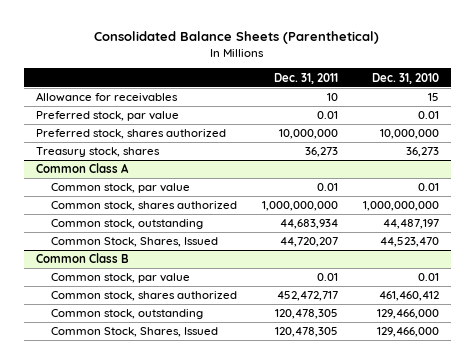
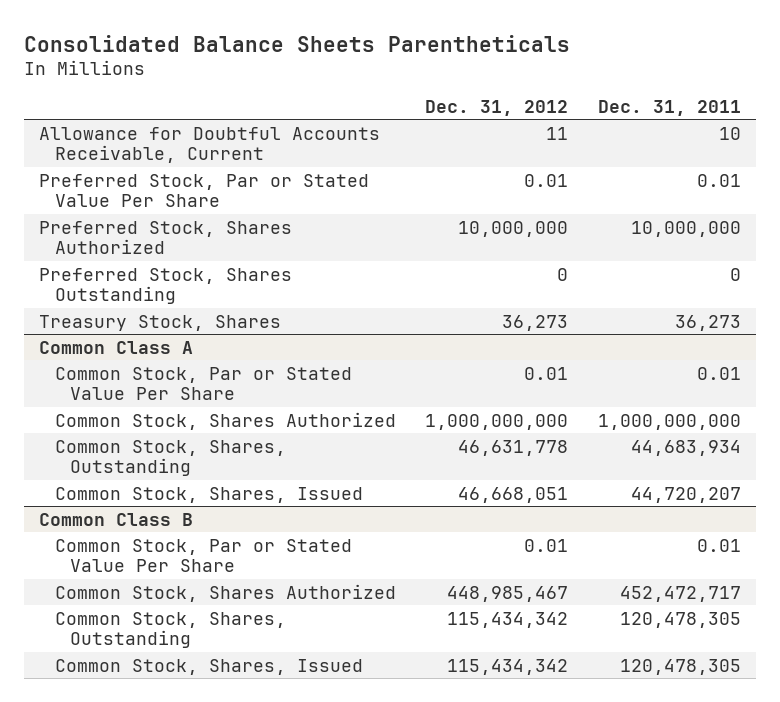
[94,31,380,45] Consolidated Balance Sheets (Parenthetical) -> [24,34,571,52] Consolidated Balance Sheets Parentheticals
[371,72,439,84] Dec. 31, 2010 -> none
none -> [425,99,569,116] Dec. 31, 2012
[36,92,179,103] Allowance for receivables -> [39,126,381,164] Allowance for Doubtful Accounts Receivable, Current
[36,111,180,122] Preferred stock, par value -> [39,173,370,208] Preferred Stock, Par or Stated Value Per Share
[36,129,227,140] Preferred stock, shares authorized -> [39,220,293,255] Preferred Stock, Shares Authorized
none -> [39,267,293,305] Preferred Stock, Shares Outstanding
[36,147,161,158] Treasury stock, shares -> [39,314,282,331] Treasury Stock, Shares
[51,183,191,194] Common stock, par value -> [54,366,352,401] Common Stock, Par or Stated Value Per Share
[51,201,238,212] Common stock, shares authorized -> [54,411,396,430] Common Stock, Shares Authorized
[51,219,204,230] Common stock, outstanding -> [54,439,286,477] Common Stock, Shares, Outstanding
[51,273,191,284] Common stock, par value -> [54,538,352,573] Common Stock, Par or Stated Value Per Share
[51,291,238,302] Common stock, shares authorized -> [54,583,396,602] Common Stock, Shares Authorized
[51,309,204,320] Common stock, outstanding -> [54,611,286,649] Common Stock, Shares, Outstanding

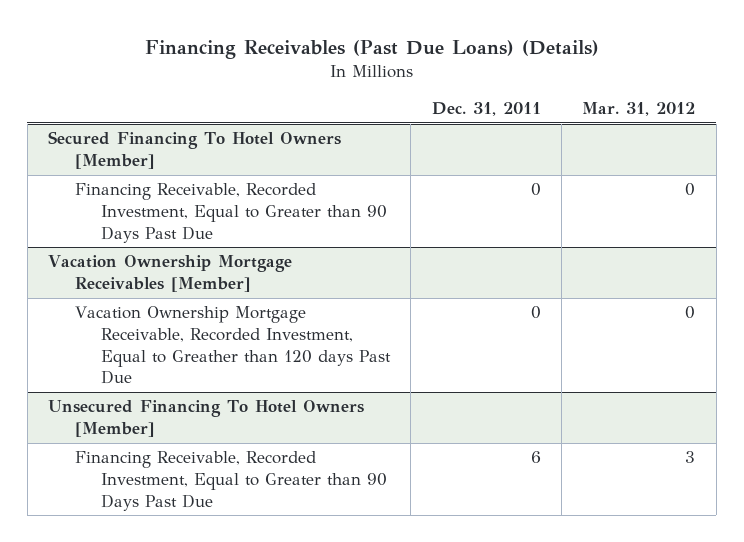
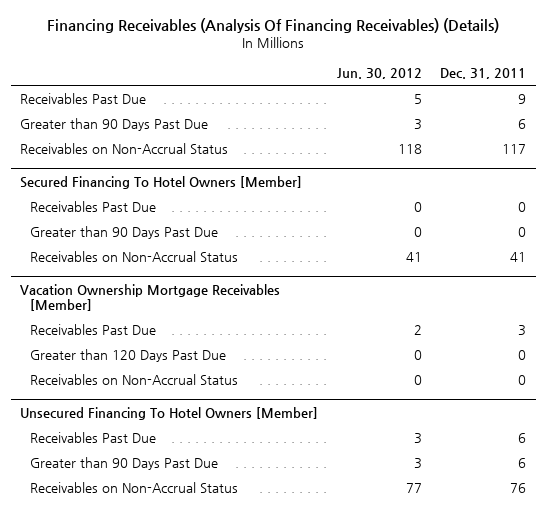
[144,39,599,59] Financing Receivables (Past Due Loans) (Details) -> [47,18,500,34] Financing Receivables (Analysis Of Financing Receivables) (Details)
[582,102,696,117] Mar. 31, 2012 -> none
none -> [336,67,422,79] Jun. 30, 2012
none -> [19,93,146,105] Receivables Past Due
none -> [19,118,208,132] Greater than 90 Days Past Due
none -> [19,143,228,155] Receivables on Non-Accrual Status
none -> [30,201,157,213] Receivables Past Due
[74,183,387,243] Financing Receivable, Recorded Investment, Equal to Greater than 90 Days Past Due -> [30,226,219,240] Greater than 90 Days Past Due
none -> [30,251,239,263] Receivables on Non-Accrual Status
none -> [30,324,157,336] Receivables Past Due
[74,306,391,385] Vacation Ownership Mortgage Receivable, Recorded Investment, Equal to Greather than 120 days Past Due -> [30,349,227,363] Greater than 120 Days Past Due
none -> [30,374,239,386] Receivables on Non-Accrual Status
none -> [30,432,157,444] Receivables Past Due
[74,451,387,511] Financing Receivable, Recorded Investment, Equal to Greater than 90 Days Past Due -> [30,457,219,471] Greater than 90 Days Past Due
none -> [30,482,239,494] Receivables on Non-Accrual Status

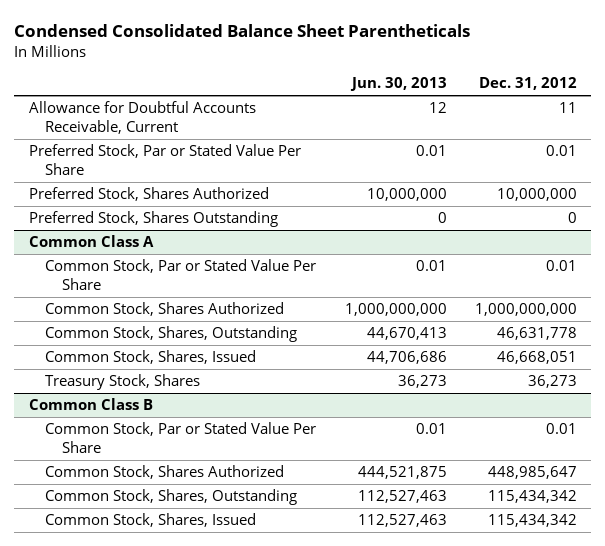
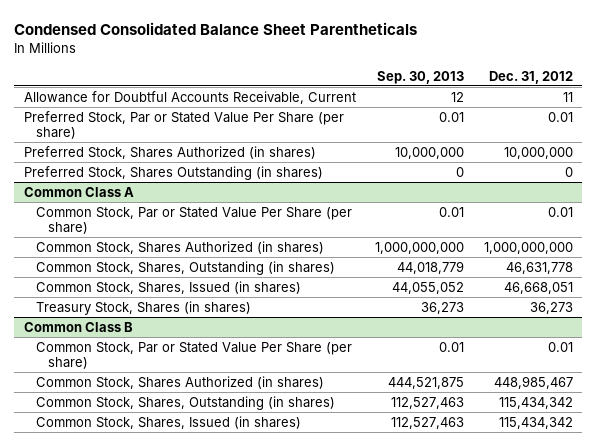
[349,77,447,92] Jun. 30, 2013 -> none
none -> [377,70,465,84] Sep. 30, 2013
[28,144,301,175] Preferred Stock, Par or Stated Value Per Share -> [24,110,345,140] Preferred Stock, Par or Stated Value Per Share (per share)
[28,187,269,202] Preferred Stock, Shares Authorized -> [24,145,317,159] Preferred Stock, Shares Authorized (in shares)
[28,211,278,228] Preferred Stock, Shares Outstanding -> [24,165,324,180] Preferred Stock, Shares Outstanding (in shares)
[45,259,317,290] Common Stock, Par or Stated Value Per Share -> [36,206,353,235] Common Stock, Par or Stated Value Per Share (per share)
[45,302,285,317] Common Stock, Shares Authorized -> [36,240,325,254] Common Stock, Shares Authorized (in shares)
[45,326,298,343] Common Stock, Shares, Outstanding -> [36,260,336,275] Common Stock, Shares, Outstanding (in shares)
[45,350,257,365] Common Stock, Shares, Issued -> [36,280,302,294] Common Stock, Shares, Issued (in shares)
[45,374,201,391] Treasury Stock, Shares -> [36,300,252,315] Treasury Stock, Shares (in shares)
[45,422,317,453] Common Stock, Par or Stated Value Per Share -> [36,341,353,370] Common Stock, Par or Stated Value Per Share (per share)
[45,465,285,480] Common Stock, Shares Authorized -> [36,375,325,389] Common Stock, Shares Authorized (in shares)
[487,466,577,480] 448,985,647 -> [493,375,573,389] 448,985,467
[45,489,298,506] Common Stock, Shares, Outstanding -> [36,395,336,410] Common Stock, Shares, Outstanding (in shares)
[45,513,257,528] Common Stock, Shares, Issued -> [36,415,302,429] Common Stock, Shares, Issued (in shares)

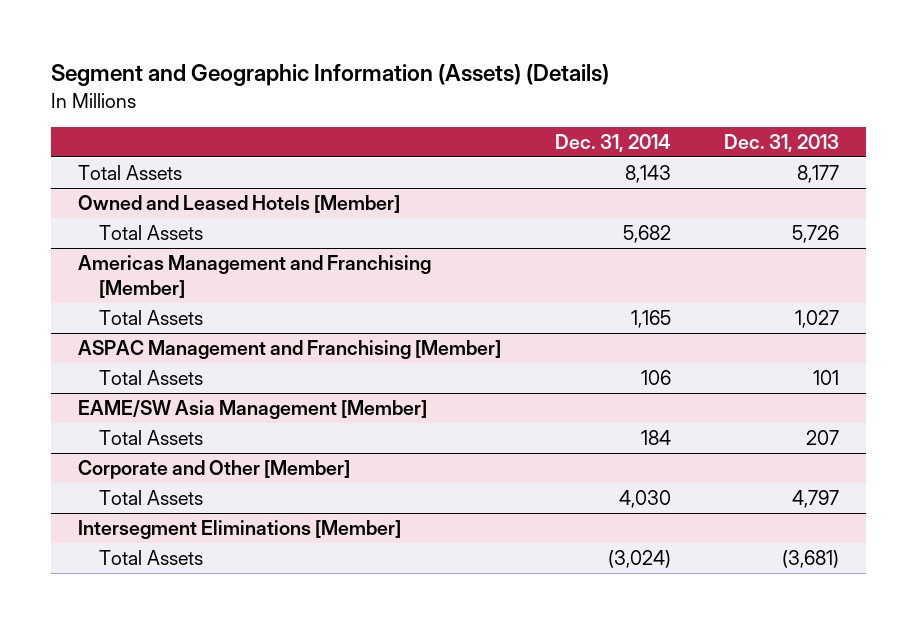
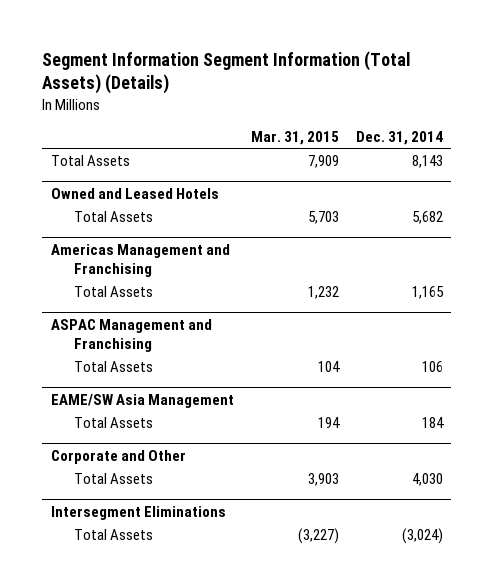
[50,64,609,87] Segment and Geographic Information (Assets) (Details) -> [42,50,411,95] Segment Information Segment Information (Total Assets) (Details)
[724,134,840,153] Dec. 31, 2013 -> none
none -> [250,130,339,145] Mar. 31, 2015
[77,195,400,214] Owned and Leased Hotels [Member] -> [50,187,219,199] Owned and Leased Hotels
[77,255,431,298] Americas Management and Franchising [Member] -> [50,243,230,278] Americas Management and Franchising
[77,340,501,360] ASPAC Management and Franchising [Member] -> [50,318,212,353] ASPAC Management and Franchising
[77,400,427,420] EAME/SW Asia Management [Member] -> [50,393,234,408] EAME/SW Asia Management
[77,460,350,480] Corporate and Other [Member] -> [50,449,186,464] Corporate and Other
[77,520,401,540] Intersegment Eliminations [Member] -> [50,505,226,520] Intersegment Eliminations

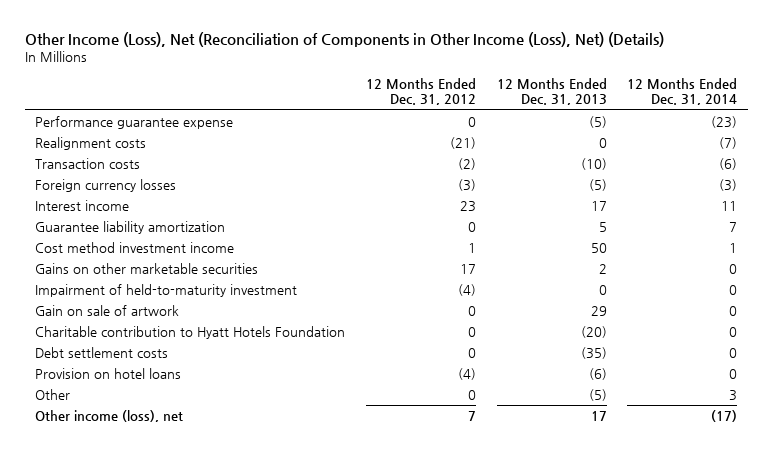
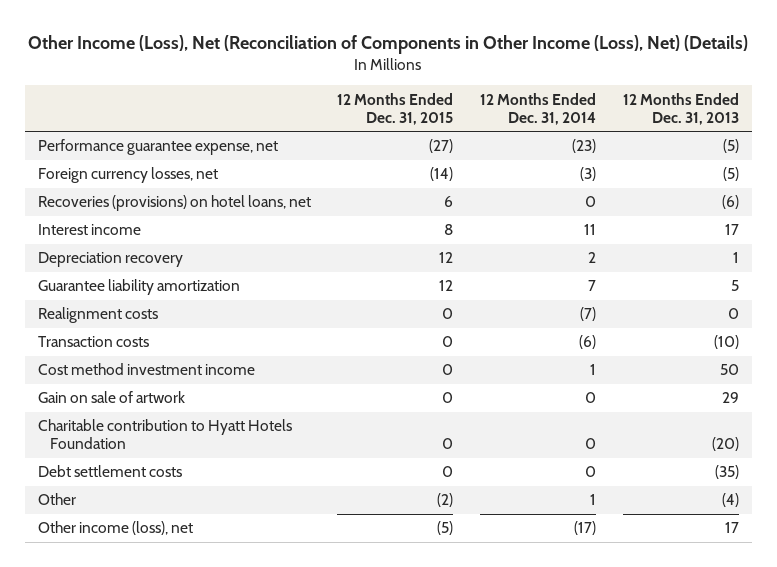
[365,77,476,106] 12 Months Ended Dec. 31, 2012 -> none
none -> [337,92,454,125] 12 Months Ended Dec. 31, 2015
[34,115,233,129] Performance guarantee expense -> [37,139,278,156] Performance guarantee expense, net
[34,178,176,192] Foreign currency losses -> [37,167,218,184] Foreign currency losses, net
none -> [37,195,311,212] Recoveries (provisions) on hotel loans, net
none -> [37,252,183,268] Depreciation recovery
[34,136,146,150] Realignment costs -> [37,307,158,324] Realignment costs
[34,157,140,169] Transaction costs -> [37,336,149,348] Transaction costs
[34,262,258,274] Gains on other marketable securities -> none
[34,283,297,297] Impairment of held-to-maturity investment -> none
[34,367,181,379] Provision on hotel loans -> none
[588,388,607,401] (5) -> [721,493,739,508] (4)
[729,389,738,401] 3 -> [590,494,597,506] 1

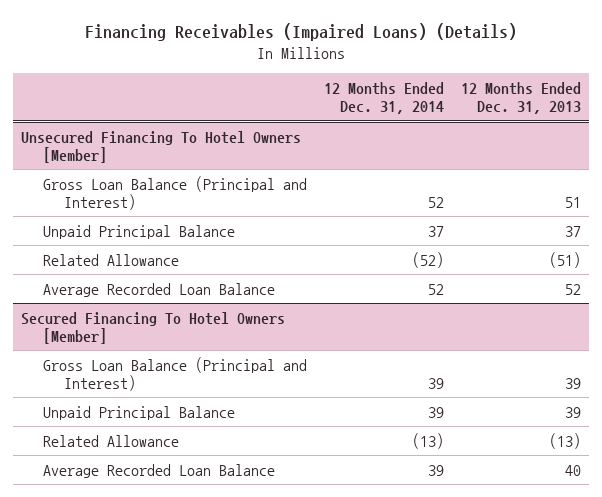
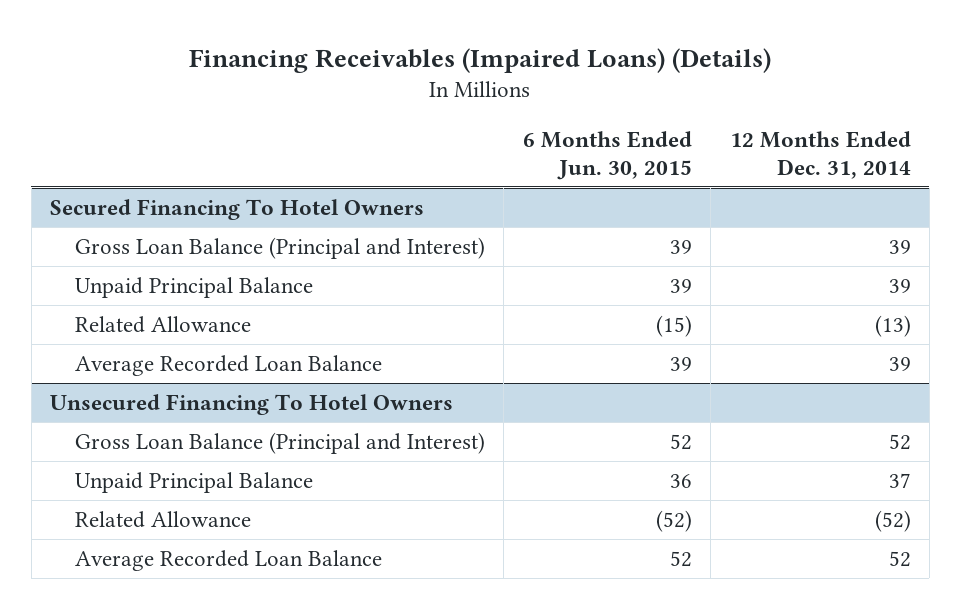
[460,81,581,114] 12 Months Ended Dec. 31, 2013 -> none
none -> [522,131,692,180] 6 Months Ended Jun. 30, 2015
[21,130,302,163] Unsecured Financing To Hotel Owners [Member] -> none
[42,175,307,210] Gross Loan Balance (Principal and Interest) -> none
[42,224,235,239] Unpaid Principal Balance -> none
[42,253,179,266] Related Allowance -> none
[42,282,275,297] Average Recorded Loan Balance -> none
[21,311,286,344] Secured Financing To Hotel Owners [Member] -> [49,198,424,220] Secured Financing To Hotel Owners
none -> [49,393,453,415] Unsecured Financing To Hotel Owners
none -> [74,431,485,454] Gross Loan Balance (Principal and Interest)
none -> [74,471,313,493] Unpaid Principal Balance
none -> [74,510,251,528] Related Allowance
none -> [74,549,382,571] Average Recorded Loan Balance

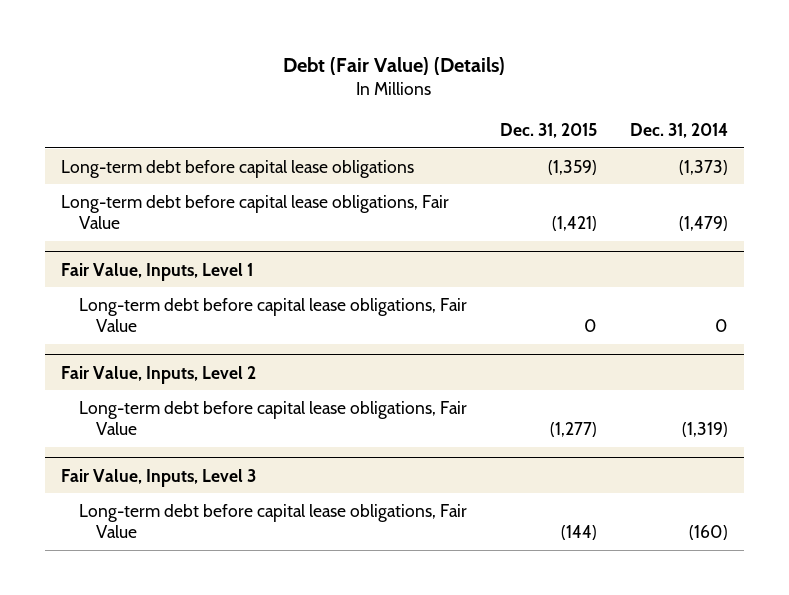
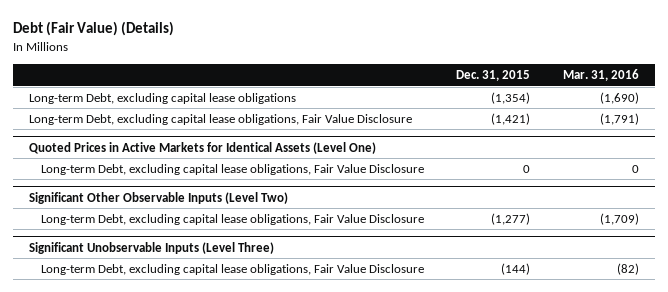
[629,123,728,139] Dec. 31, 2014 -> none
none -> [562,69,639,82] Mar. 31, 2016
[61,159,415,178] Long-term debt before capital lease obligations -> [29,92,297,104] Long-term Debt, excluding capital lease obligations
[547,159,597,175] (1,359) -> [491,91,531,104] (1,354)
[61,194,450,230] Long-term debt before capital lease obligations, Fair Value -> [29,113,413,125] Long-term Debt, excluding capital lease obligations, Fair Value Disclosure
[61,262,254,281] Fair Value, Inputs, Level 1 -> [29,141,377,154] Quoted Prices in Active Markets for Identical Assets (Level One)
[78,297,467,333] Long-term debt before capital lease obligations, Fair Value -> [40,163,424,175] Long-term Debt, excluding capital lease obligations, Fair Value Disclosure
[61,365,257,384] Fair Value, Inputs, Level 2 -> [29,191,289,204] Significant Other Observable Inputs (Level Two)
[78,400,467,436] Long-term debt before capital lease obligations, Fair Value -> [40,213,424,225] Long-term Debt, excluding capital lease obligations, Fair Value Disclosure
[61,468,257,487] Fair Value, Inputs, Level 3 -> [29,241,275,254] Significant Unobservable Inputs (Level Three)
[78,503,467,539] Long-term debt before capital lease obligations, Fair Value -> [40,263,424,275] Long-term Debt, excluding capital lease obligations, Fair Value Disclosure

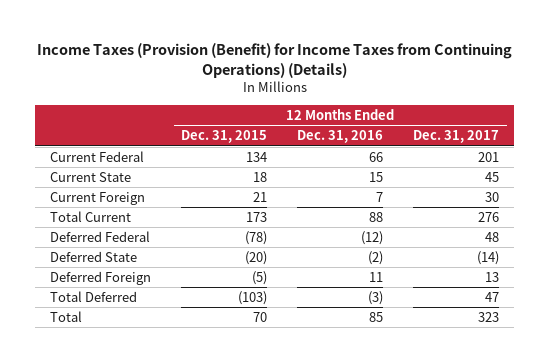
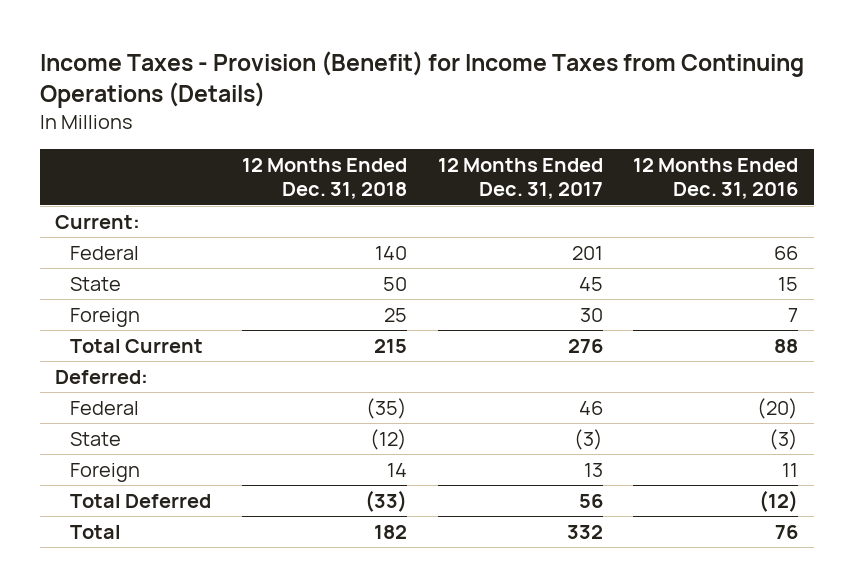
[36,42,512,78] Income Taxes (Provision (Benefit) for Income Taxes from Continuing Operations) (Details) -> [39,50,804,108] Income Taxes - Provision (Benefit) for Income Taxes from Continuing Operations (Details)
[181,130,268,144] Dec. 31, 2015 -> none
none -> [241,157,407,200] 12 Months Ended Dec. 31, 2018
none -> [55,214,141,229] Current:
[50,150,145,162] Current Federal -> [70,245,140,260] Federal
[50,171,132,182] Current State -> [70,276,122,291] State
[50,191,146,205] Current Foreign -> [70,307,141,327] Foreign
none -> [55,369,149,384] Deferred:
[50,230,151,242] Deferred Federal -> [70,400,140,415] Federal
[361,230,384,245] (12) -> [757,397,799,419] (20)
[485,231,500,242] 48 -> [578,400,603,415] 46
[50,250,138,262] Deferred State -> [70,431,122,446] State
[368,250,384,265] (2) -> [769,428,799,450] (3)
[477,250,500,265] (14) -> [573,428,603,450] (3)
[50,270,152,285] Deferred Foreign -> [70,462,141,482] Foreign
[368,290,384,305] (3) -> [759,489,799,512] (12)
[485,291,500,302] 47 -> [578,493,603,508] 56
[369,311,384,322] 85 -> [775,524,799,539] 76
[478,311,500,322] 323 -> [566,524,603,539] 332

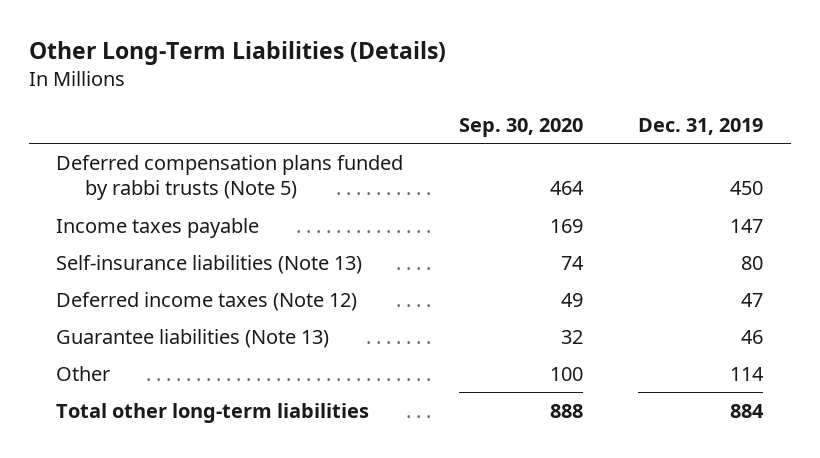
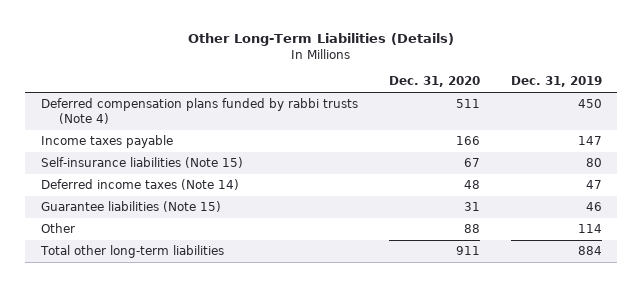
[458,117,583,137] Sep. 30, 2020 -> none
none -> [388,76,480,88] Dec. 31, 2020
[56,154,404,201] Deferred compensation plans funded by rabbi trusts (Note 5) -> [40,98,358,124] Deferred compensation plans funded by rabbi trusts (Note 4)
[56,254,363,274] Self-insurance liabilities (Note 13) -> [40,157,243,169] Self-insurance liabilities (Note 15)
[56,291,358,311] Deferred income taxes (Note 12) -> [40,179,239,191] Deferred income taxes (Note 14)
[56,328,330,348] Guarantee liabilities (Note 13) -> [40,201,221,213] Guarantee liabilities (Note 15)

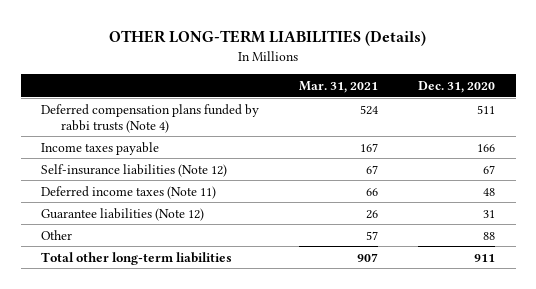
[188,33,455,47] Other Long-Term Liabilities (Details) -> [109,30,427,47] OTHER LONG-TERM LIABILITIES (Details)
[510,76,602,88] Dec. 31, 2019 -> none
none -> [299,80,379,93] Mar. 31, 2021
[40,157,243,169] Self-insurance liabilities (Note 15) -> [40,163,227,177] Self-insurance liabilities (Note 12)
[40,179,239,191] Deferred income taxes (Note 14) -> [40,185,216,199] Deferred income taxes (Note 11)
[40,201,221,213] Guarantee liabilities (Note 15) -> [40,207,204,221] Guarantee liabilities (Note 12)

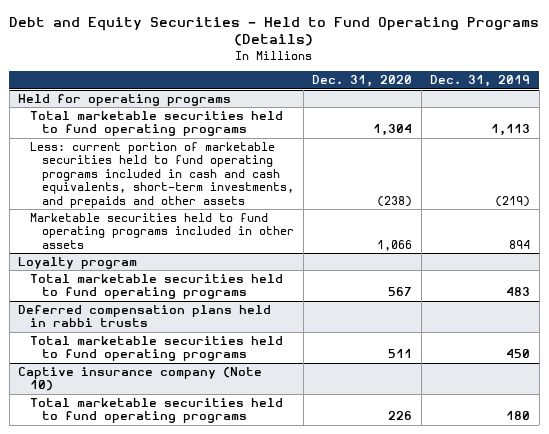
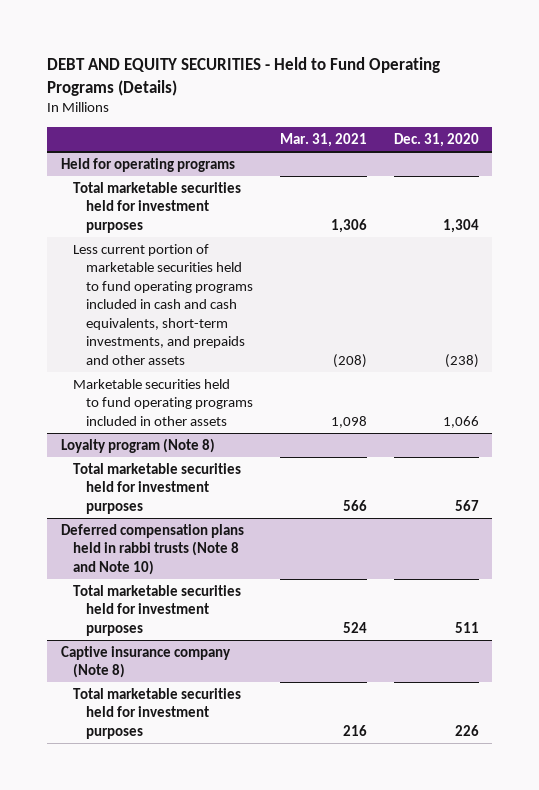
[9,16,540,47] Debt and Equity Securities - Held to Fund Operating Programs (Details) -> [47,56,441,96] DEBT AND EQUITY SECURITIES - Held to Fund Operating Programs (Details)
[430,75,531,88] Dec. 31, 2019 -> none
none -> [279,132,367,147] Mar. 31, 2021
[30,111,284,137] Total marketable securities held to fund operating programs -> [73,181,242,233] Total marketable securities held for investment purposes
[30,142,295,208] Less: current portion of marketable securities held to fund operating programs included in cash and cash equivalents, short-term investments, and prepaids and other assets -> [73,243,254,365] Less current portion of marketable securities held to fund operating programs included in cash and cash equivalents, short-term investments, and prepaids and other assets
[18,257,138,270] Loyalty program -> [60,437,215,453] Loyalty program (Note 8)
[30,274,284,300] Total marketable securities held to fund operating programs -> [73,462,242,514] Total marketable securities held for investment purposes
[18,305,272,328] Deferred compensation plans held in rabbi trusts -> [60,523,244,575] Deferred compensation plans held in rabbi trusts (Note 8 and Note 10)
[30,336,284,362] Total marketable securities held to fund operating programs -> [73,584,242,636] Total marketable securities held for investment purposes
[18,367,263,392] Captive insurance company (Note 10) -> [60,645,231,679] Captive insurance company (Note 8)
[30,398,284,424] Total marketable securities held to fund operating programs -> [73,687,242,739] Total marketable securities held for investment purposes

